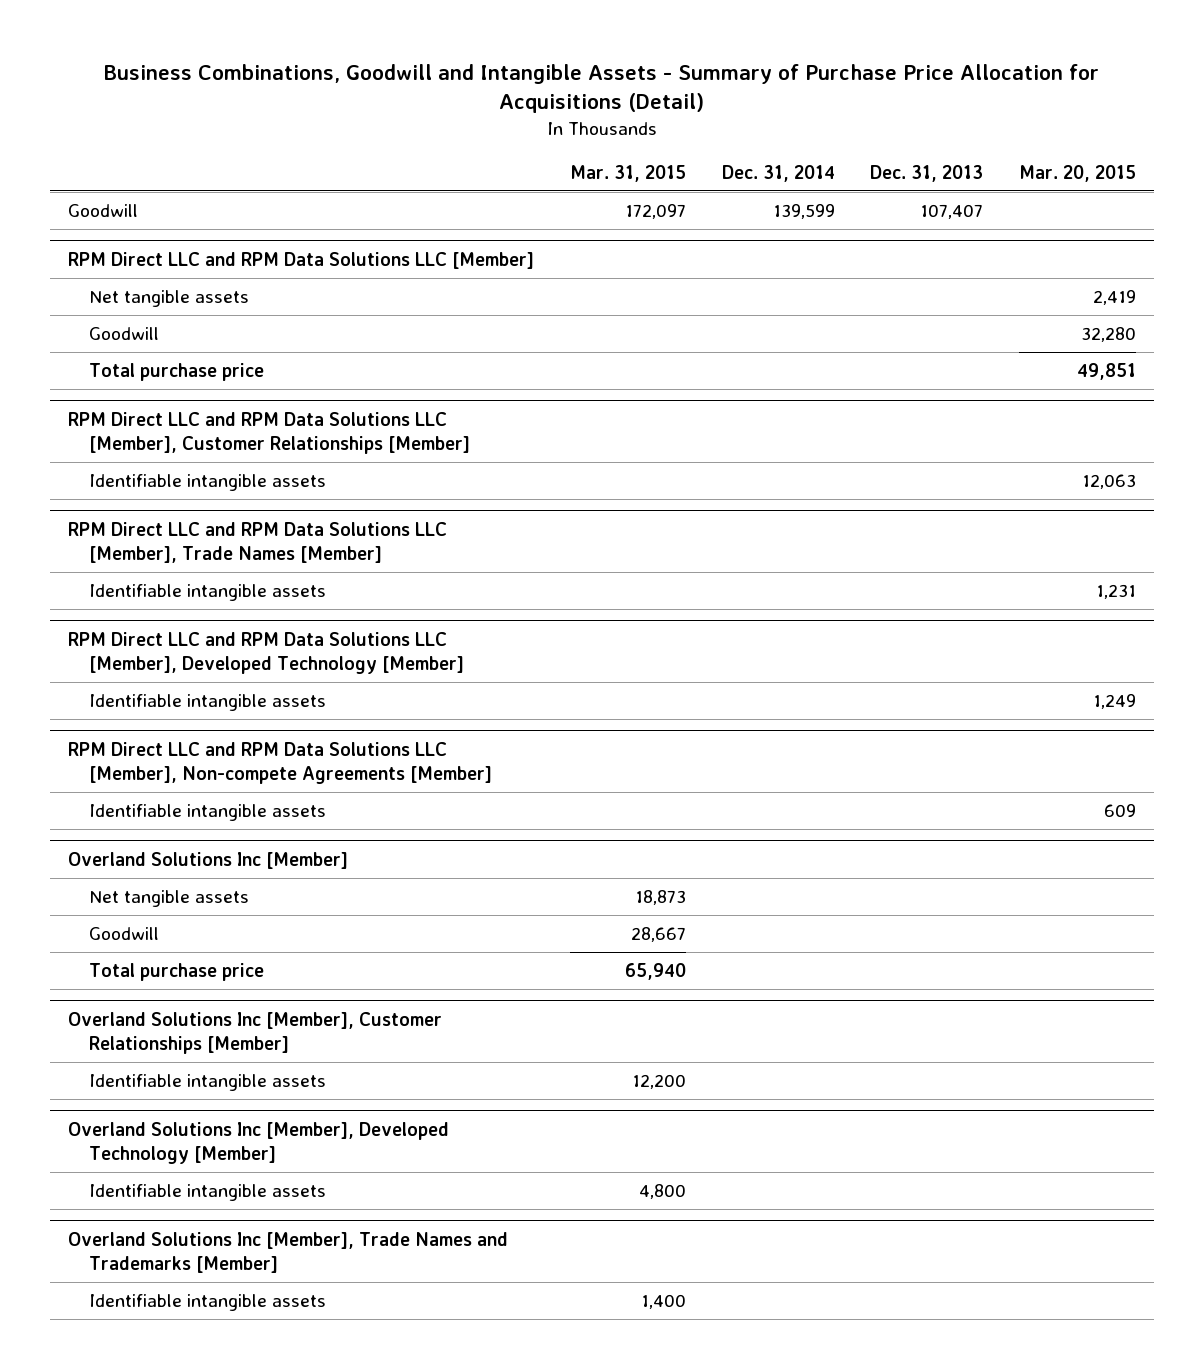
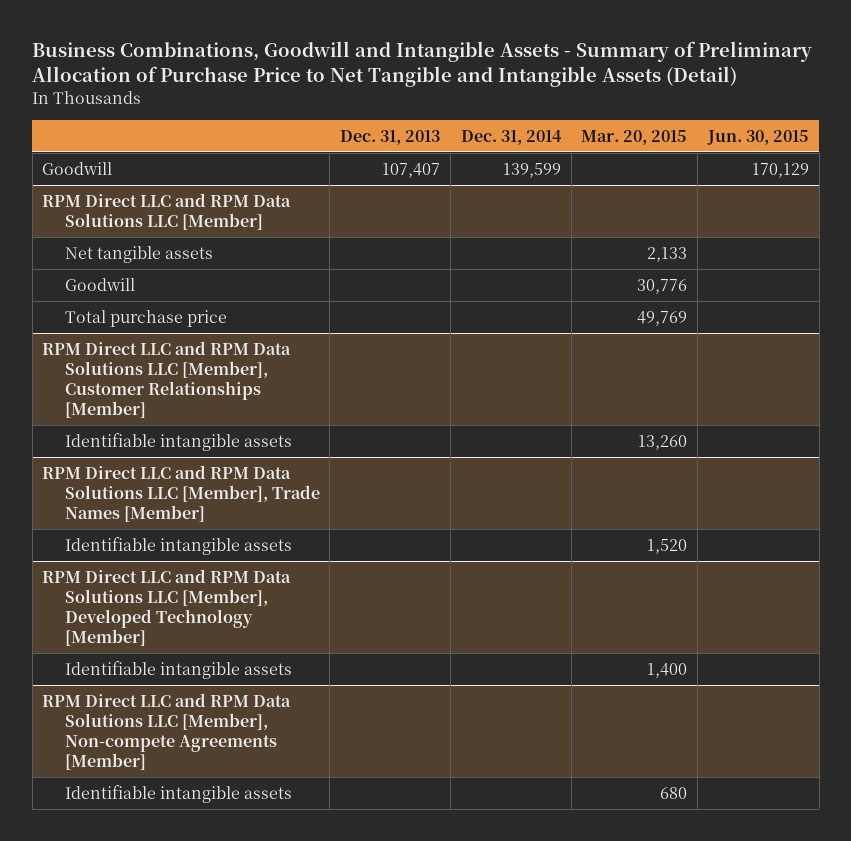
[104,63,1100,114] Business Combinations, Goodwill and Intangible Assets - Summary of Purchase Price Allocation for Acquisitions (Detail) -> [32,40,813,87] Business Combinations, Goodwill and Intangible Assets - Summary of Preliminary Allocation of Purchase Price to Net Tangible and Intangible Assets (Detail)
[569,164,686,182] Mar. 31, 2015 -> none
none -> [707,129,810,145] Jun. 30, 2015
[1093,289,1137,305] 2,419 -> [647,246,688,262] 2,133
[1081,326,1137,342] 32,280 -> [637,278,688,294] 30,776
[1077,362,1137,380] 49,851 -> [637,310,688,326] 49,769
[1082,473,1137,489] 12,063 -> [638,434,688,450] 13,260
[1096,583,1137,599] 1,231 -> [647,538,688,554] 1,520
[1093,693,1137,709] 1,249 -> [647,662,688,678] 1,400
[68,851,349,869] Overland Solutions Inc [Member] -> none
[88,889,249,907] Net tangible assets -> none
[88,926,159,940] Goodwill -> none
[88,962,264,981] Total purchase price -> none
[68,1011,443,1054] Overland Solutions Inc [Member], Customer Relationships [Member] -> none
[88,1073,326,1091] Identifiable intangible assets -> none
[68,1121,450,1164] Overland Solutions Inc [Member], Developed Technology [Member] -> none
[88,1183,326,1201] Identifiable intangible assets -> none
[68,1231,509,1273] Overland Solutions Inc [Member], Trade Names and Trademarks [Member] -> none
[88,1293,326,1311] Identifiable intangible assets -> none
[1104,803,1137,817] 609 -> [660,786,688,799] 680

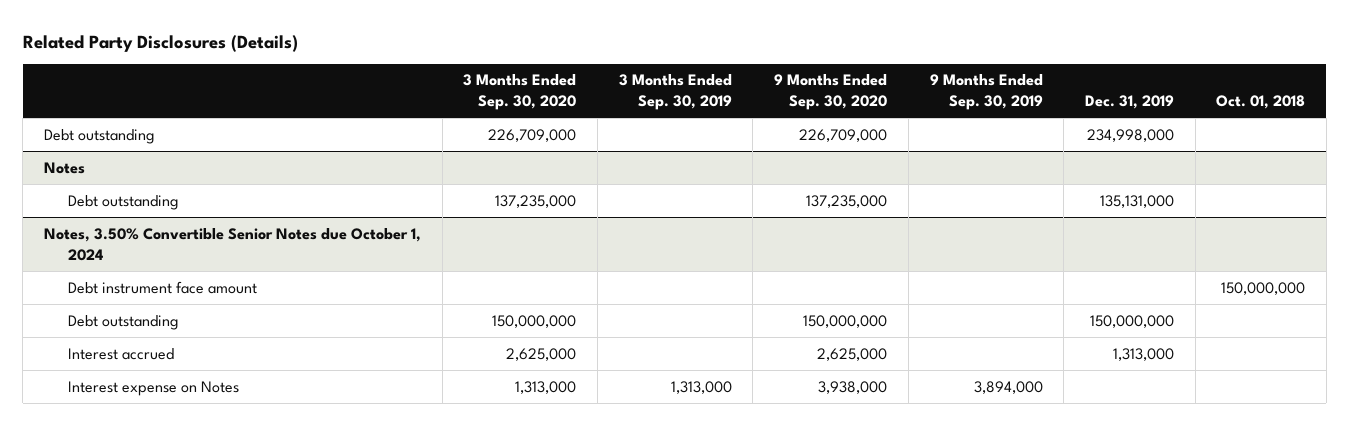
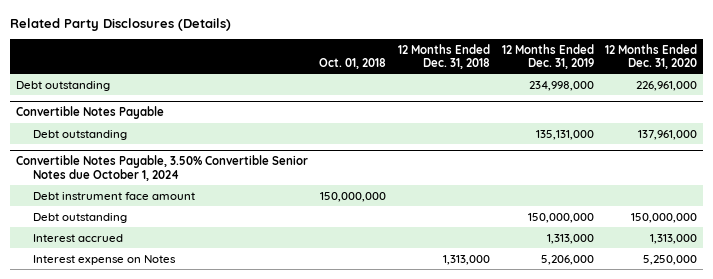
[463,74,577,111] 3 Months Ended Sep. 30, 2020 -> none
[618,74,732,111] 3 Months Ended Sep. 30, 2019 -> none
[774,74,888,111] 9 Months Ended Sep. 30, 2020 -> none
[929,74,1043,111] 9 Months Ended Sep. 30, 2019 -> none
[1084,95,1174,110] Dec. 31, 2019 -> none
none -> [398,43,491,69] 12 Months Ended Dec. 31, 2018
none -> [501,43,594,69] 12 Months Ended Dec. 31, 2019
none -> [605,43,698,69] 12 Months Ended Dec. 31, 2020
[44,161,86,174] Notes -> [15,106,164,120] Convertible Notes Payable
[44,227,422,261] Notes, 3.50% Convertible Senior Notes due October 1, 2024 -> [15,155,308,181] Convertible Notes Payable, 3.50% Convertible Senior Notes due October 1, 2024

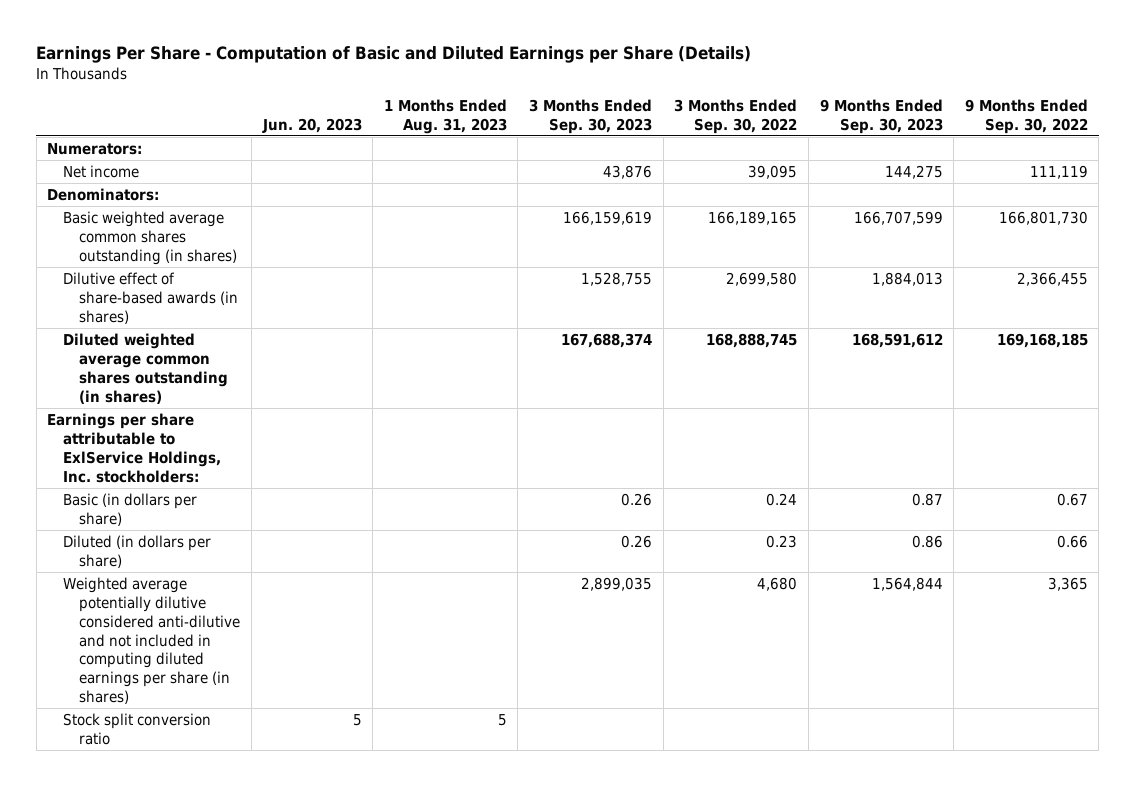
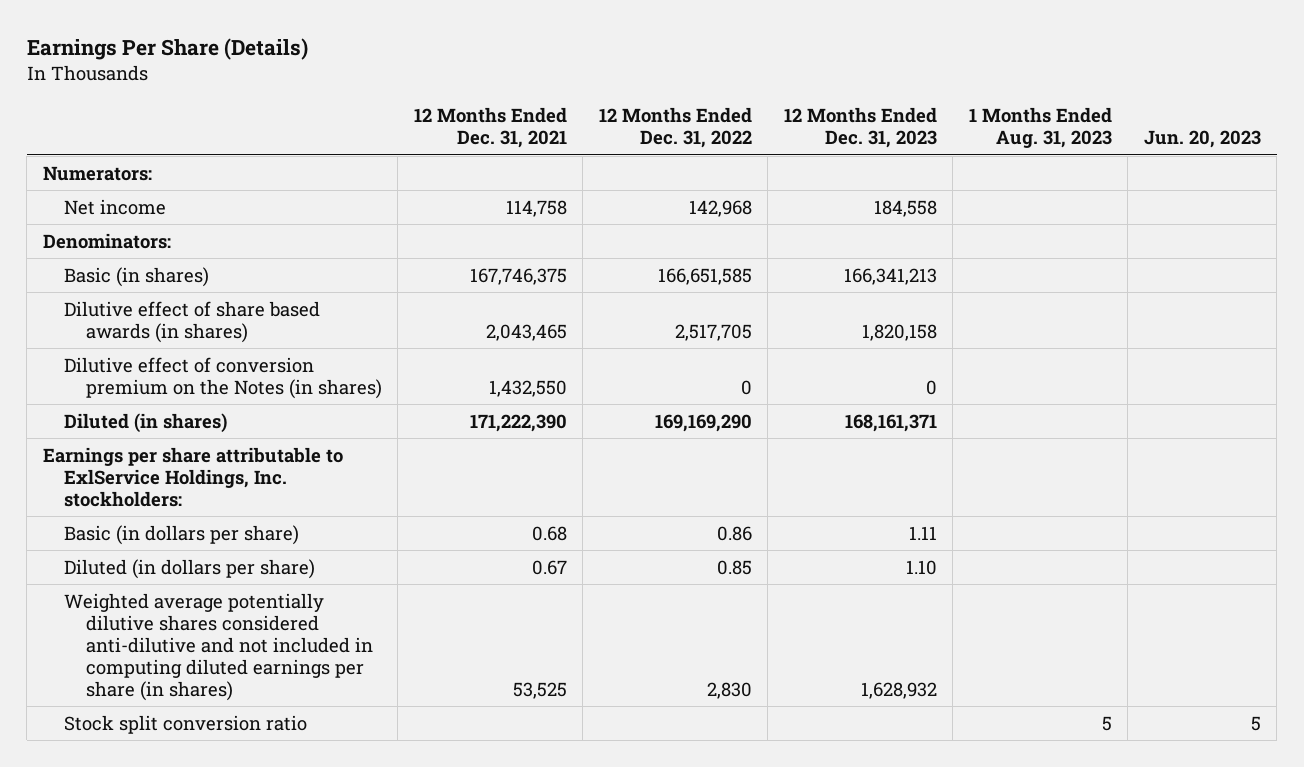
[36,46,752,64] Earnings Per Share - Computation of Basic and Diluted Earnings per Share (Details) -> [26,38,308,61] Earnings Per Share (Details)
[529,98,653,134] 3 Months Ended Sep. 30, 2023 -> none
[674,98,798,134] 3 Months Ended Sep. 30, 2022 -> none
[819,98,943,134] 9 Months Ended Sep. 30, 2023 -> none
[964,98,1088,134] 9 Months Ended Sep. 30, 2022 -> none
none -> [413,106,567,149] 12 Months Ended Dec. 31, 2021
none -> [598,106,752,149] 12 Months Ended Dec. 31, 2022
none -> [783,106,937,149] 12 Months Ended Dec. 31, 2023
[63,211,238,265] Basic weighted average common shares outstanding (in shares) -> [64,266,210,287] Basic (in shares)
[63,272,239,324] Dilutive effect of share-based awards (in shares) -> [64,300,321,343] Dilutive effect of share based awards (in shares)
none -> [64,356,382,399] Dilutive effect of conversion premium on the Notes (in shares)
[63,333,229,404] Diluted weighted average common shares outstanding (in shares) -> [64,412,228,433] Diluted (in shares)
[63,577,241,705] Weighted average potentially dilutive considered anti-dilutive and not included in computing diluted earnings per share (in shares) -> [64,592,373,701] Weighted average potentially dilutive shares considered anti-dilutive and not included in computing diluted earnings per share (in shares)

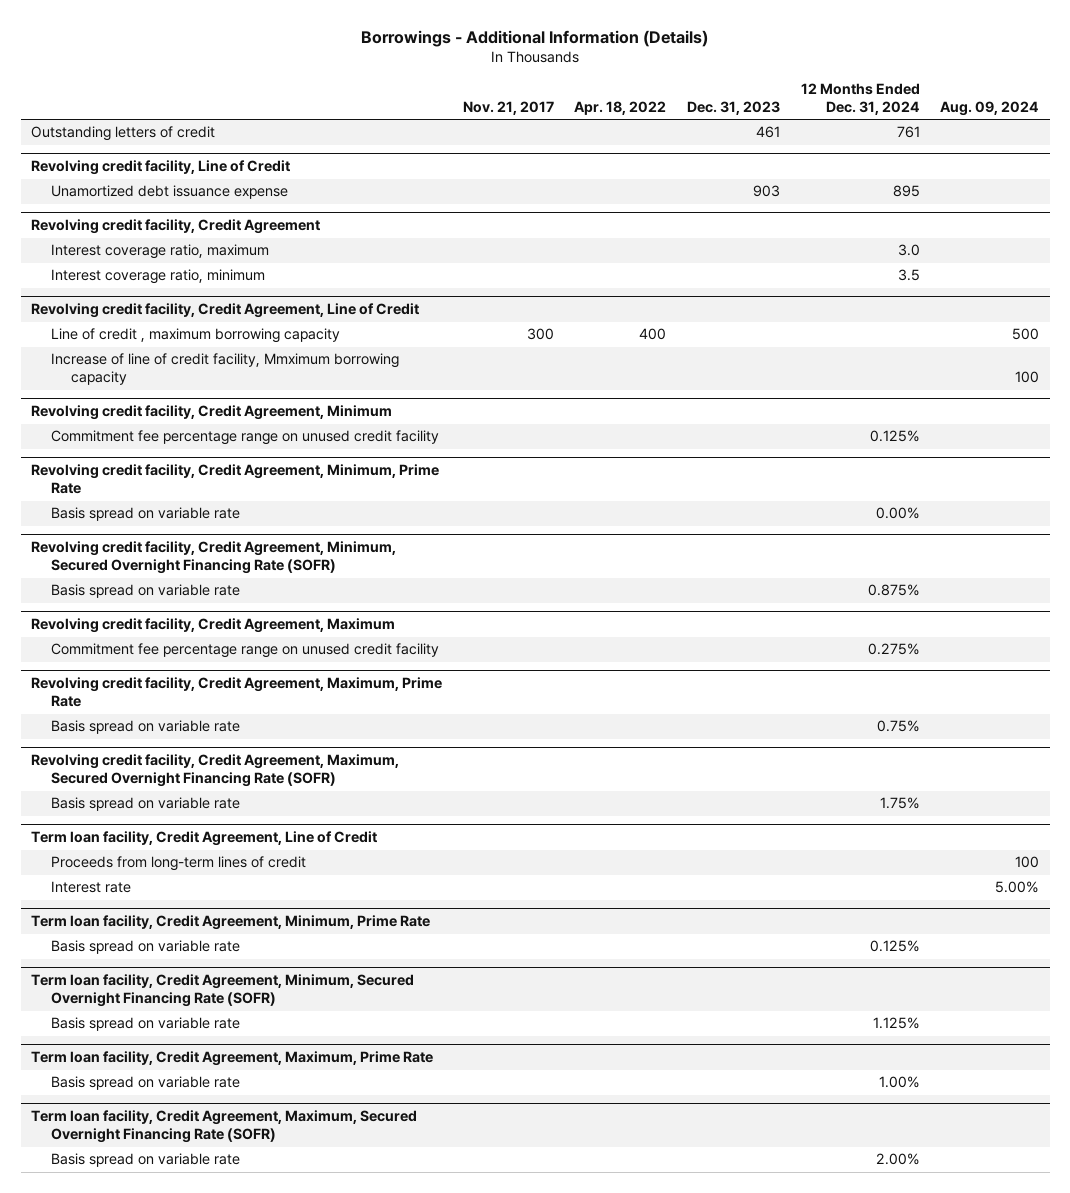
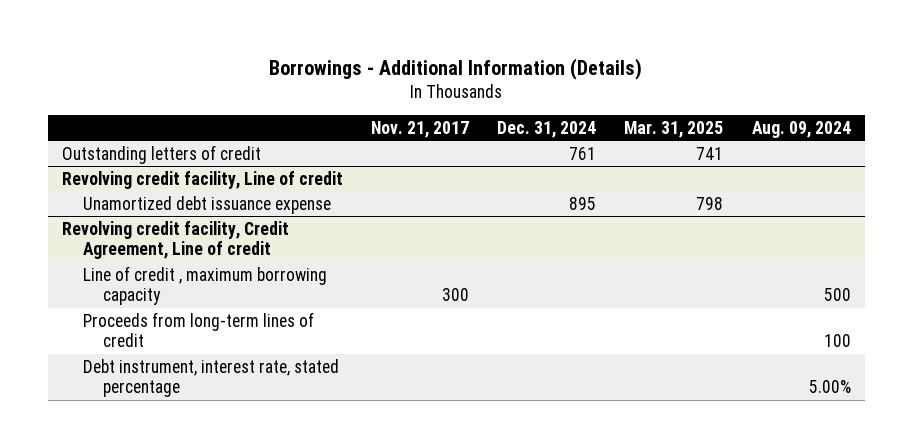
[574,100,667,115] Apr. 18, 2022 -> none
[687,100,781,115] Dec. 31, 2023 -> none
[800,82,920,115] 12 Months Ended Dec. 31, 2024 -> none
none -> [497,120,597,138] Dec. 31, 2024
none -> [624,120,724,138] Mar. 31, 2025
[31,160,291,176] Revolving credit facility, Line of Credit -> [61,170,343,189] Revolving credit facility, Line of credit
[31,219,321,235] Revolving credit facility, Credit Agreement -> none
[50,244,269,260] Interest coverage ratio, maximum -> none
[50,269,265,285] Interest coverage ratio, minimum -> none
[31,303,420,319] Revolving credit facility, Credit Agreement, Line of Credit -> [61,220,289,260] Revolving credit facility, Credit Agreement, Line of credit
[50,353,399,386] Increase of line of credit facility, Mmximum borrowing capacity -> none
[31,405,393,421] Revolving credit facility, Credit Agreement, Minimum -> none
[50,430,439,446] Commitment fee percentage range on unused credit facility -> none
[31,464,440,495] Revolving credit facility, Credit Agreement, Minimum, Prime Rate -> none
[50,507,240,522] Basis spread on variable rate -> none
[31,541,397,575] Revolving credit facility, Credit Agreement, Minimum, Secured Overnight Financing Rate (SOFR) -> none
[50,584,240,599] Basis spread on variable rate -> none
[31,618,396,634] Revolving credit facility, Credit Agreement, Maximum -> none
[50,643,439,659] Commitment fee percentage range on unused credit facility -> none
[31,677,443,708] Revolving credit facility, Credit Agreement, Maximum, Prime Rate -> none
[50,720,240,735] Basis spread on variable rate -> none
[31,754,400,788] Revolving credit facility, Credit Agreement, Maximum, Secured Overnight Financing Rate (SOFR) -> none
[50,797,240,812] Basis spread on variable rate -> none
[31,831,378,847] Term loan facility, Credit Agreement, Line of Credit -> none
[50,856,306,872] Proceeds from long-term lines of credit -> none
[50,881,131,894] Interest rate -> none
[31,915,431,931] Term loan facility, Credit Agreement, Minimum, Prime Rate -> none
[50,940,240,955] Basis spread on variable rate -> none
[31,974,415,1008] Term loan facility, Credit Agreement, Minimum, Secured Overnight Financing Rate (SOFR) -> none
[50,1017,240,1032] Basis spread on variable rate -> none
[31,1051,434,1067] Term loan facility, Credit Agreement, Maximum, Prime Rate -> none
[50,1076,240,1091] Basis spread on variable rate -> none
[31,1110,418,1144] Term loan facility, Credit Agreement, Maximum, Secured Overnight Financing Rate (SOFR) -> none
[50,1153,240,1168] Basis spread on variable rate -> none
none -> [82,311,314,348] Proceeds from long-term lines of credit
none -> [82,358,339,398] Debt instrument, interest rate, stated percentage

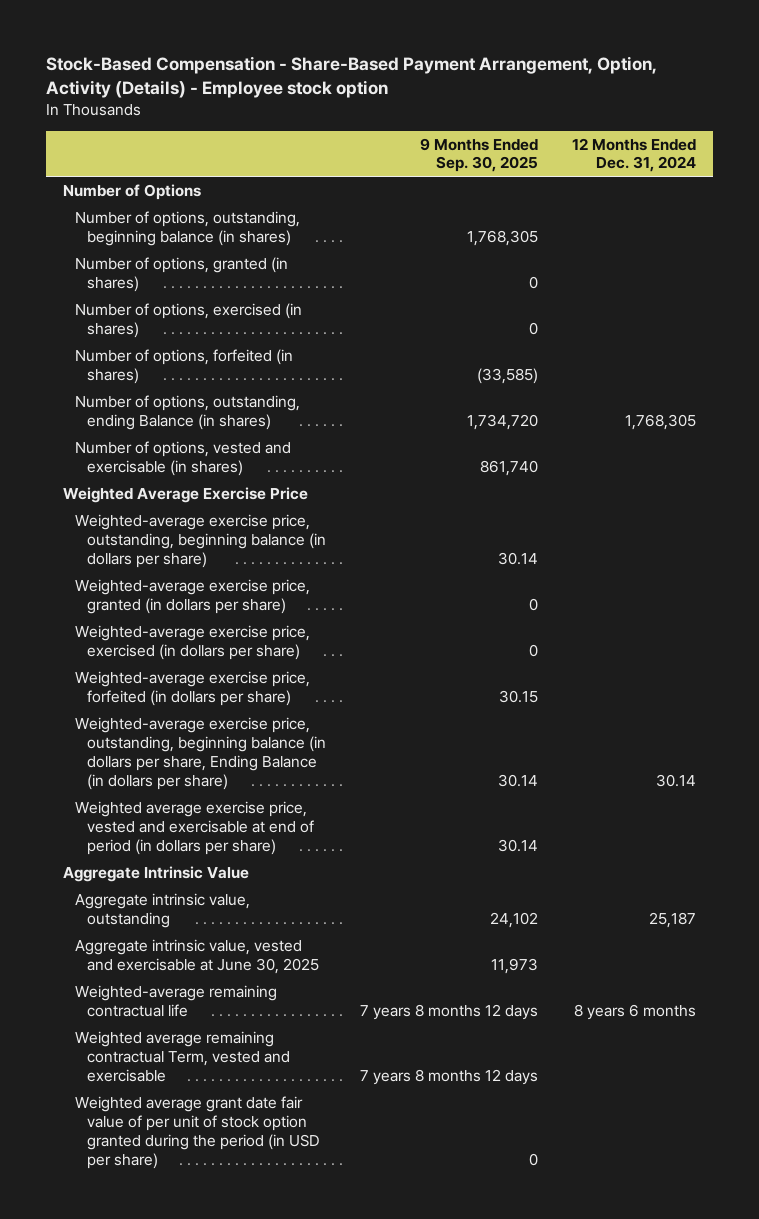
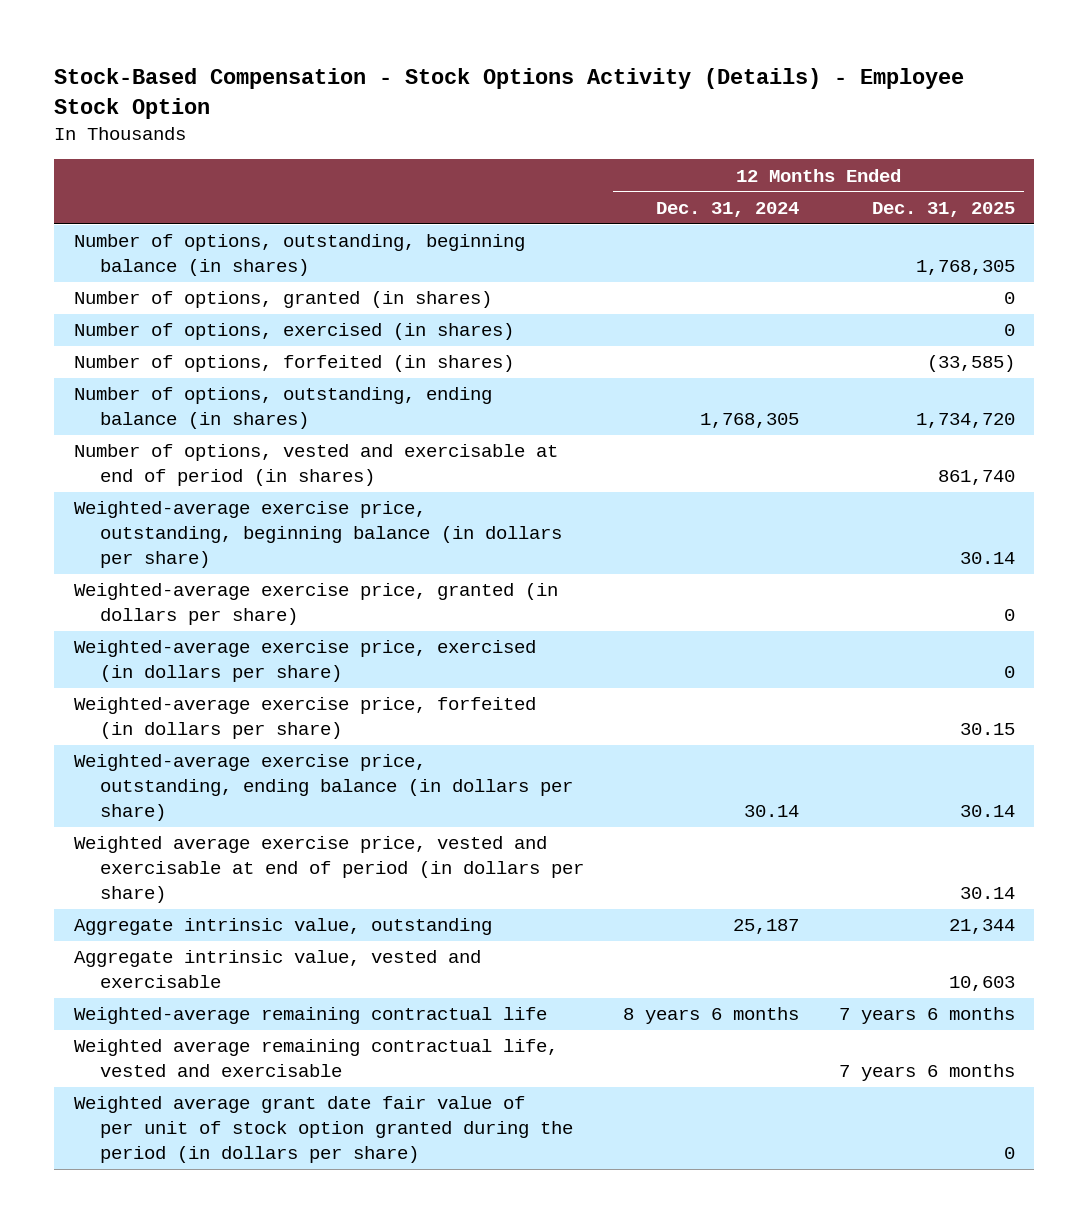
[46,56,658,99] Stock-Based Compensation - Share-Based Payment Arrangement, Option, Activity (Details) - Employee stock option -> [54,68,965,120] Stock-Based Compensation - Stock Options Activity (Details) - Employee Stock Option
[419,137,538,173] 9 Months Ended Sep. 30, 2025 -> none
none -> [871,201,1015,217] Dec. 31, 2025
[63,183,202,200] Number of Options -> none
[63,486,309,503] Weighted Average Exercise Price -> none
[75,394,301,430] Number of options, outstanding, ending Balance (in shares) -> [74,387,493,430] Number of options, outstanding, ending balance (in shares)
[75,440,292,476] Number of options, vested and exercisable (in shares) -> [74,444,559,487] Number of options, vested and exercisable at end of period (in shares)
[75,716,327,790] Weighted-average exercise price, outstanding, beginning balance (in dollars per share, Ending Balance (in dollars per share) -> [74,754,573,822] Weighted-average exercise price, outstanding, ending balance (in dollars per share)
[63,865,250,882] Aggregate Intrinsic Value -> none
[75,938,320,974] Aggregate intrinsic value, vested and exercisable at June 30, 2025 -> [74,950,482,989] Aggregate intrinsic value, vested and exercisable
[75,1030,291,1082] Weighted average remaining contractual Term, vested and exercisable -> [74,1039,559,1078] Weighted average remaining contractual life, vested and exercisable
[75,1095,321,1169] Weighted average grant date fair value of per unit of stock option granted during the period (in USD per share) -> [74,1096,573,1164] Weighted average grant date fair value of per unit of stock option granted during the period (in dollars per share)

